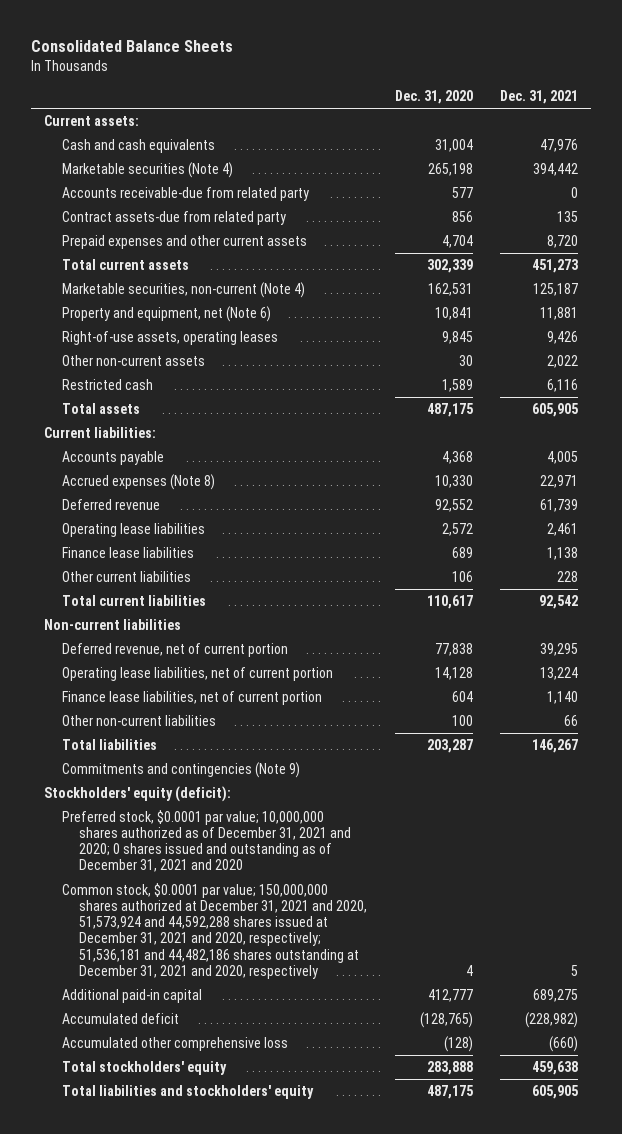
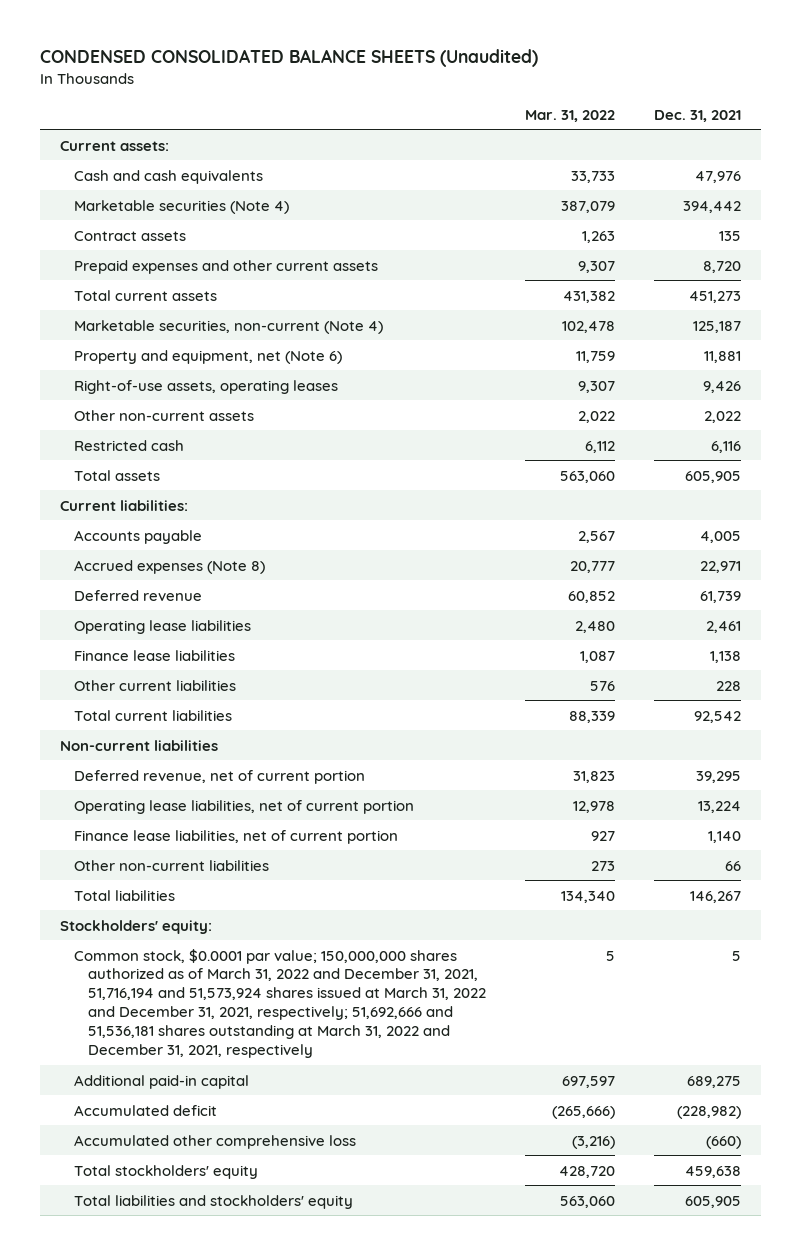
[30,40,233,53] Consolidated Balance Sheets -> [39,49,538,68] CONDENSED CONSOLIDATED BALANCE SHEETS (Unaudited)
[394,90,473,105] Dec. 31, 2020 -> none
none -> [525,109,616,122] Mar. 31, 2022
[61,186,309,201] Accounts receivable-due from related party -> none
[61,210,286,225] Contract assets-due from related party -> [73,230,186,241] Contract assets
[61,761,300,778] Commitments and contingencies (Note 9) -> none
[61,809,352,873] Preferred stock, $0.0001 par value; 10,000,000 shares authorized as of December 31, 2021 and 2020; 0 shares issued and outstanding as of December 31, 2021 and 2020 -> none
[44,785,232,802] Stockholders' equity (deficit): -> [59,919,212,934] Stockholders' equity:
[61,882,368,979] Common stock, $0.0001 par value; 150,000,000 shares authorized at December 31, 2021 and 2020, 51,573,924 and 44,592,288 shares issued at December 31, 2021 and 2020, respectively; 51,536,181 and 44,482,186 shares outstanding at December 31, 2021 and 2020, respectively -> [73,948,486,1058] Common stock, $0.0001 par value; 150,000,000 shares authorized as of March 31, 2022 and December 31, 2021, 51,716,194 and 51,573,924 shares issued at March 31, 2022 and December 31, 2021, respectively; 51,692,666 and 51,536,181 shares outstanding at March 31, 2022 and December 31, 2021, respectively

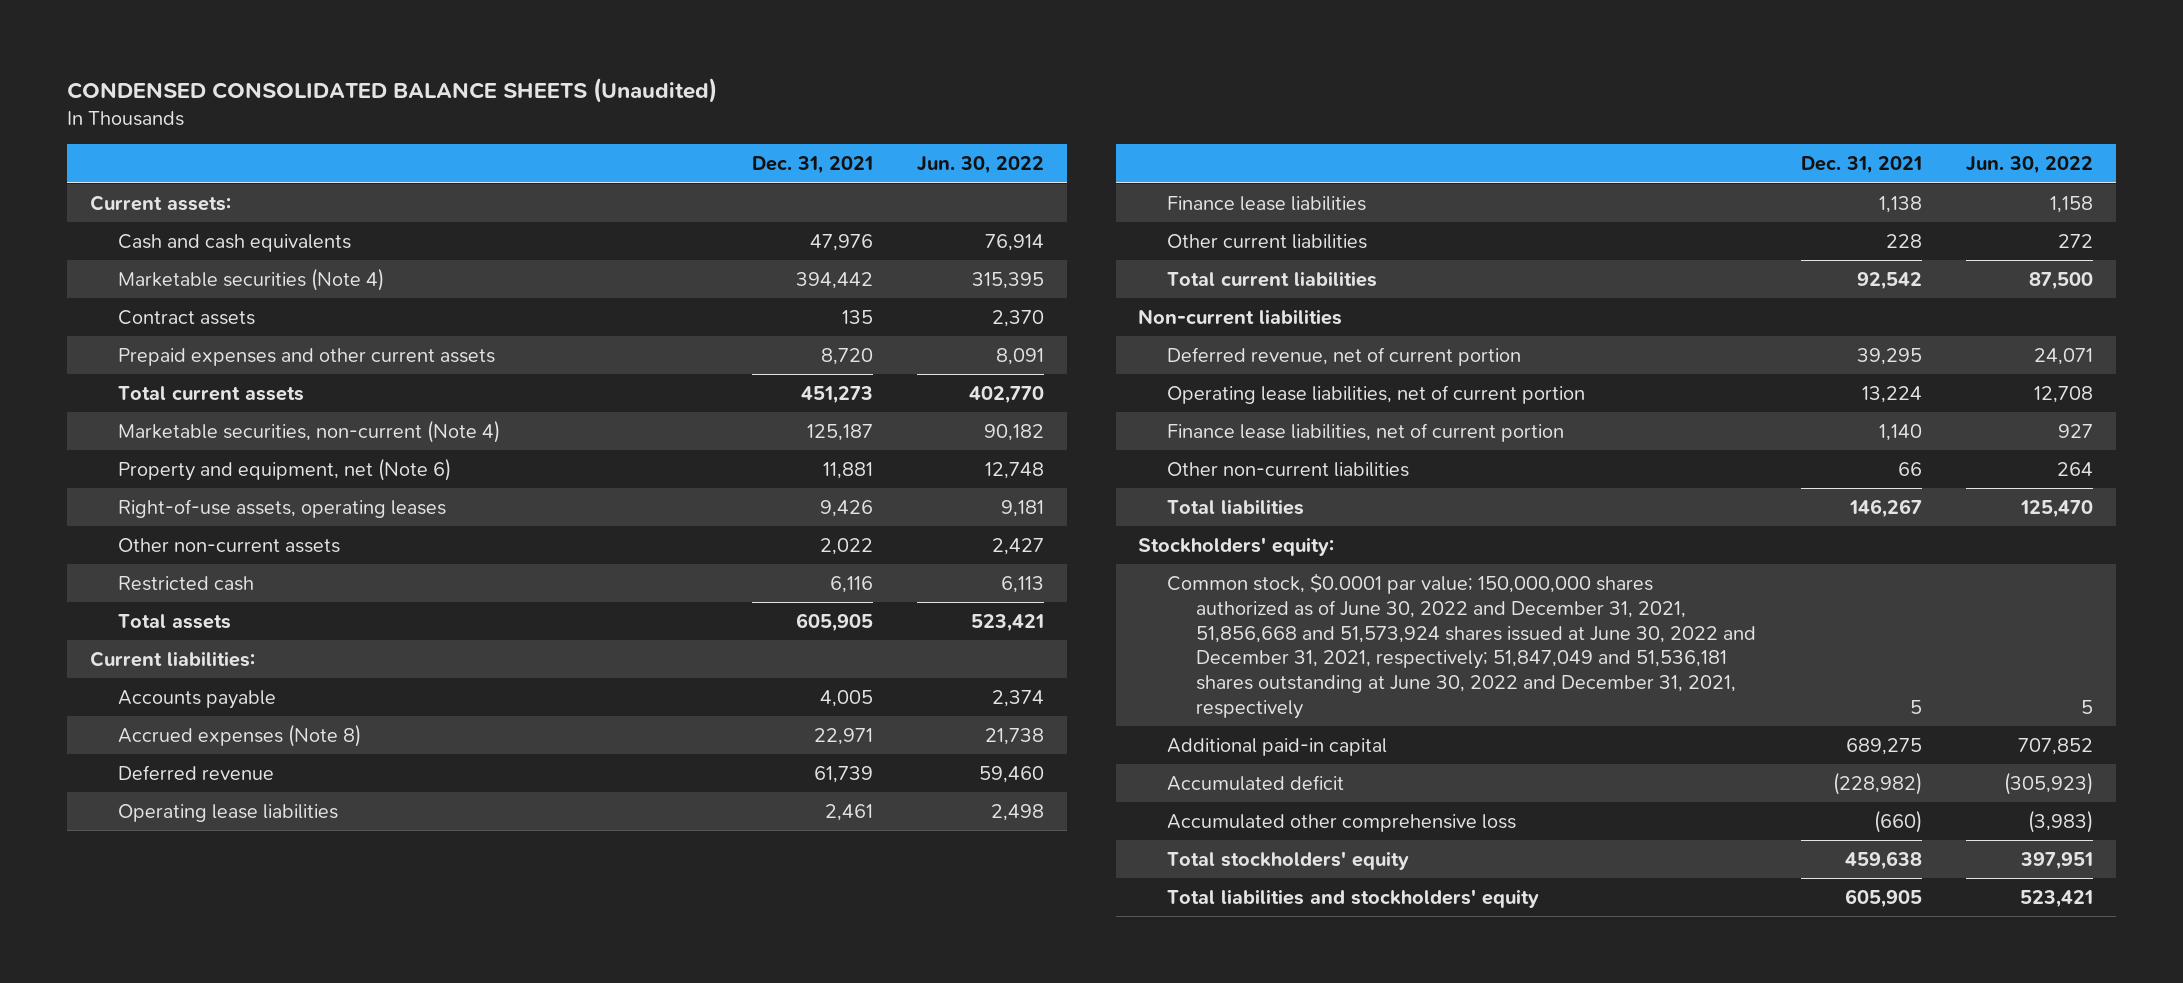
[525,109,616,122] Mar. 31, 2022 -> none
none -> [917,156,1045,175] Jun. 30, 2022
[73,948,486,1058] Common stock, $0.0001 par value; 150,000,000 shares authorized as of March 31, 2022 and December 31, 2021, 51,716,194 and 51,573,924 shares issued at March 31, 2022 and December 31, 2021, respectively; 51,692,666 and 51,536,181 shares outstanding at March 31, 2022 and December 31, 2021, respectively -> [1167,572,1756,719] Common stock, $0.0001 par value; 150,000,000 shares authorized as of June 30, 2022 and December 31, 2021, 51,856,668 and 51,573,924 shares issued at June 30, 2022 and December 31, 2021, respectively; 51,847,049 and 51,536,181 shares outstanding at June 30, 2022 and December 31, 2021, respectively

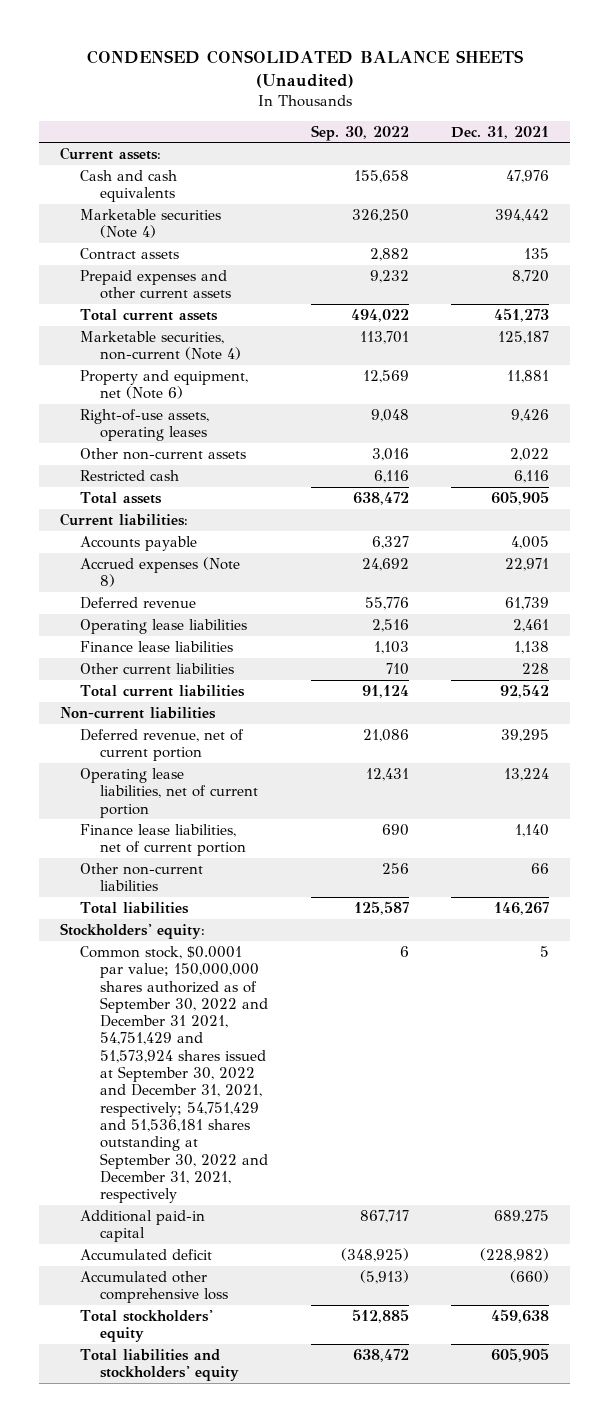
[917,156,1045,175] Jun. 30, 2022 -> none
none -> [310,124,409,141] Sep. 30, 2022
[1167,572,1756,719] Common stock, $0.0001 par value; 150,000,000 shares authorized as of June 30, 2022 and December 31, 2021, 51,856,668 and 51,573,924 shares issued at June 30, 2022 and December 31, 2021, respectively; 51,847,049 and 51,536,181 shares outstanding at June 30, 2022 and December 31, 2021, respectively -> [80,945,269,1204] Common stock, $0.0001 par value; 150,000,000 shares authorized as of September 30, 2022 and December 31 2021, 54,751,429 and 51,573,924 shares issued at September 30, 2022 and December 31, 2021, respectively; 54,751,429 and 51,536,181 shares outstanding at September 30, 2022 and December 31, 2021, respectively

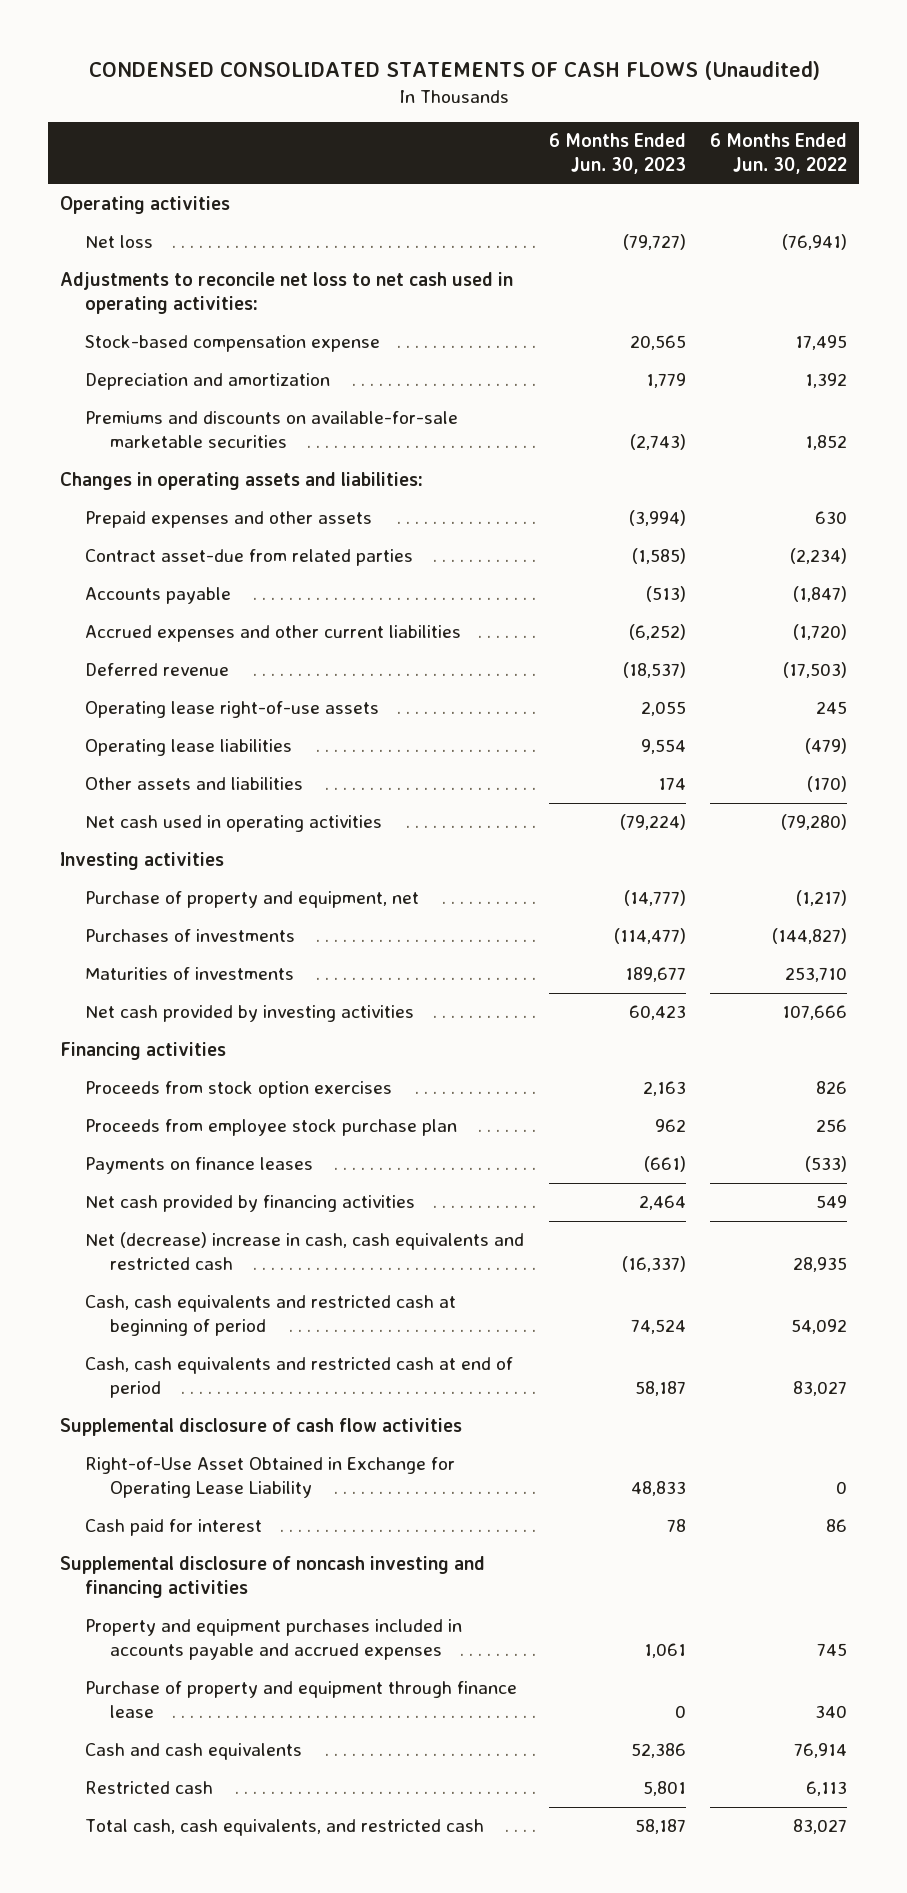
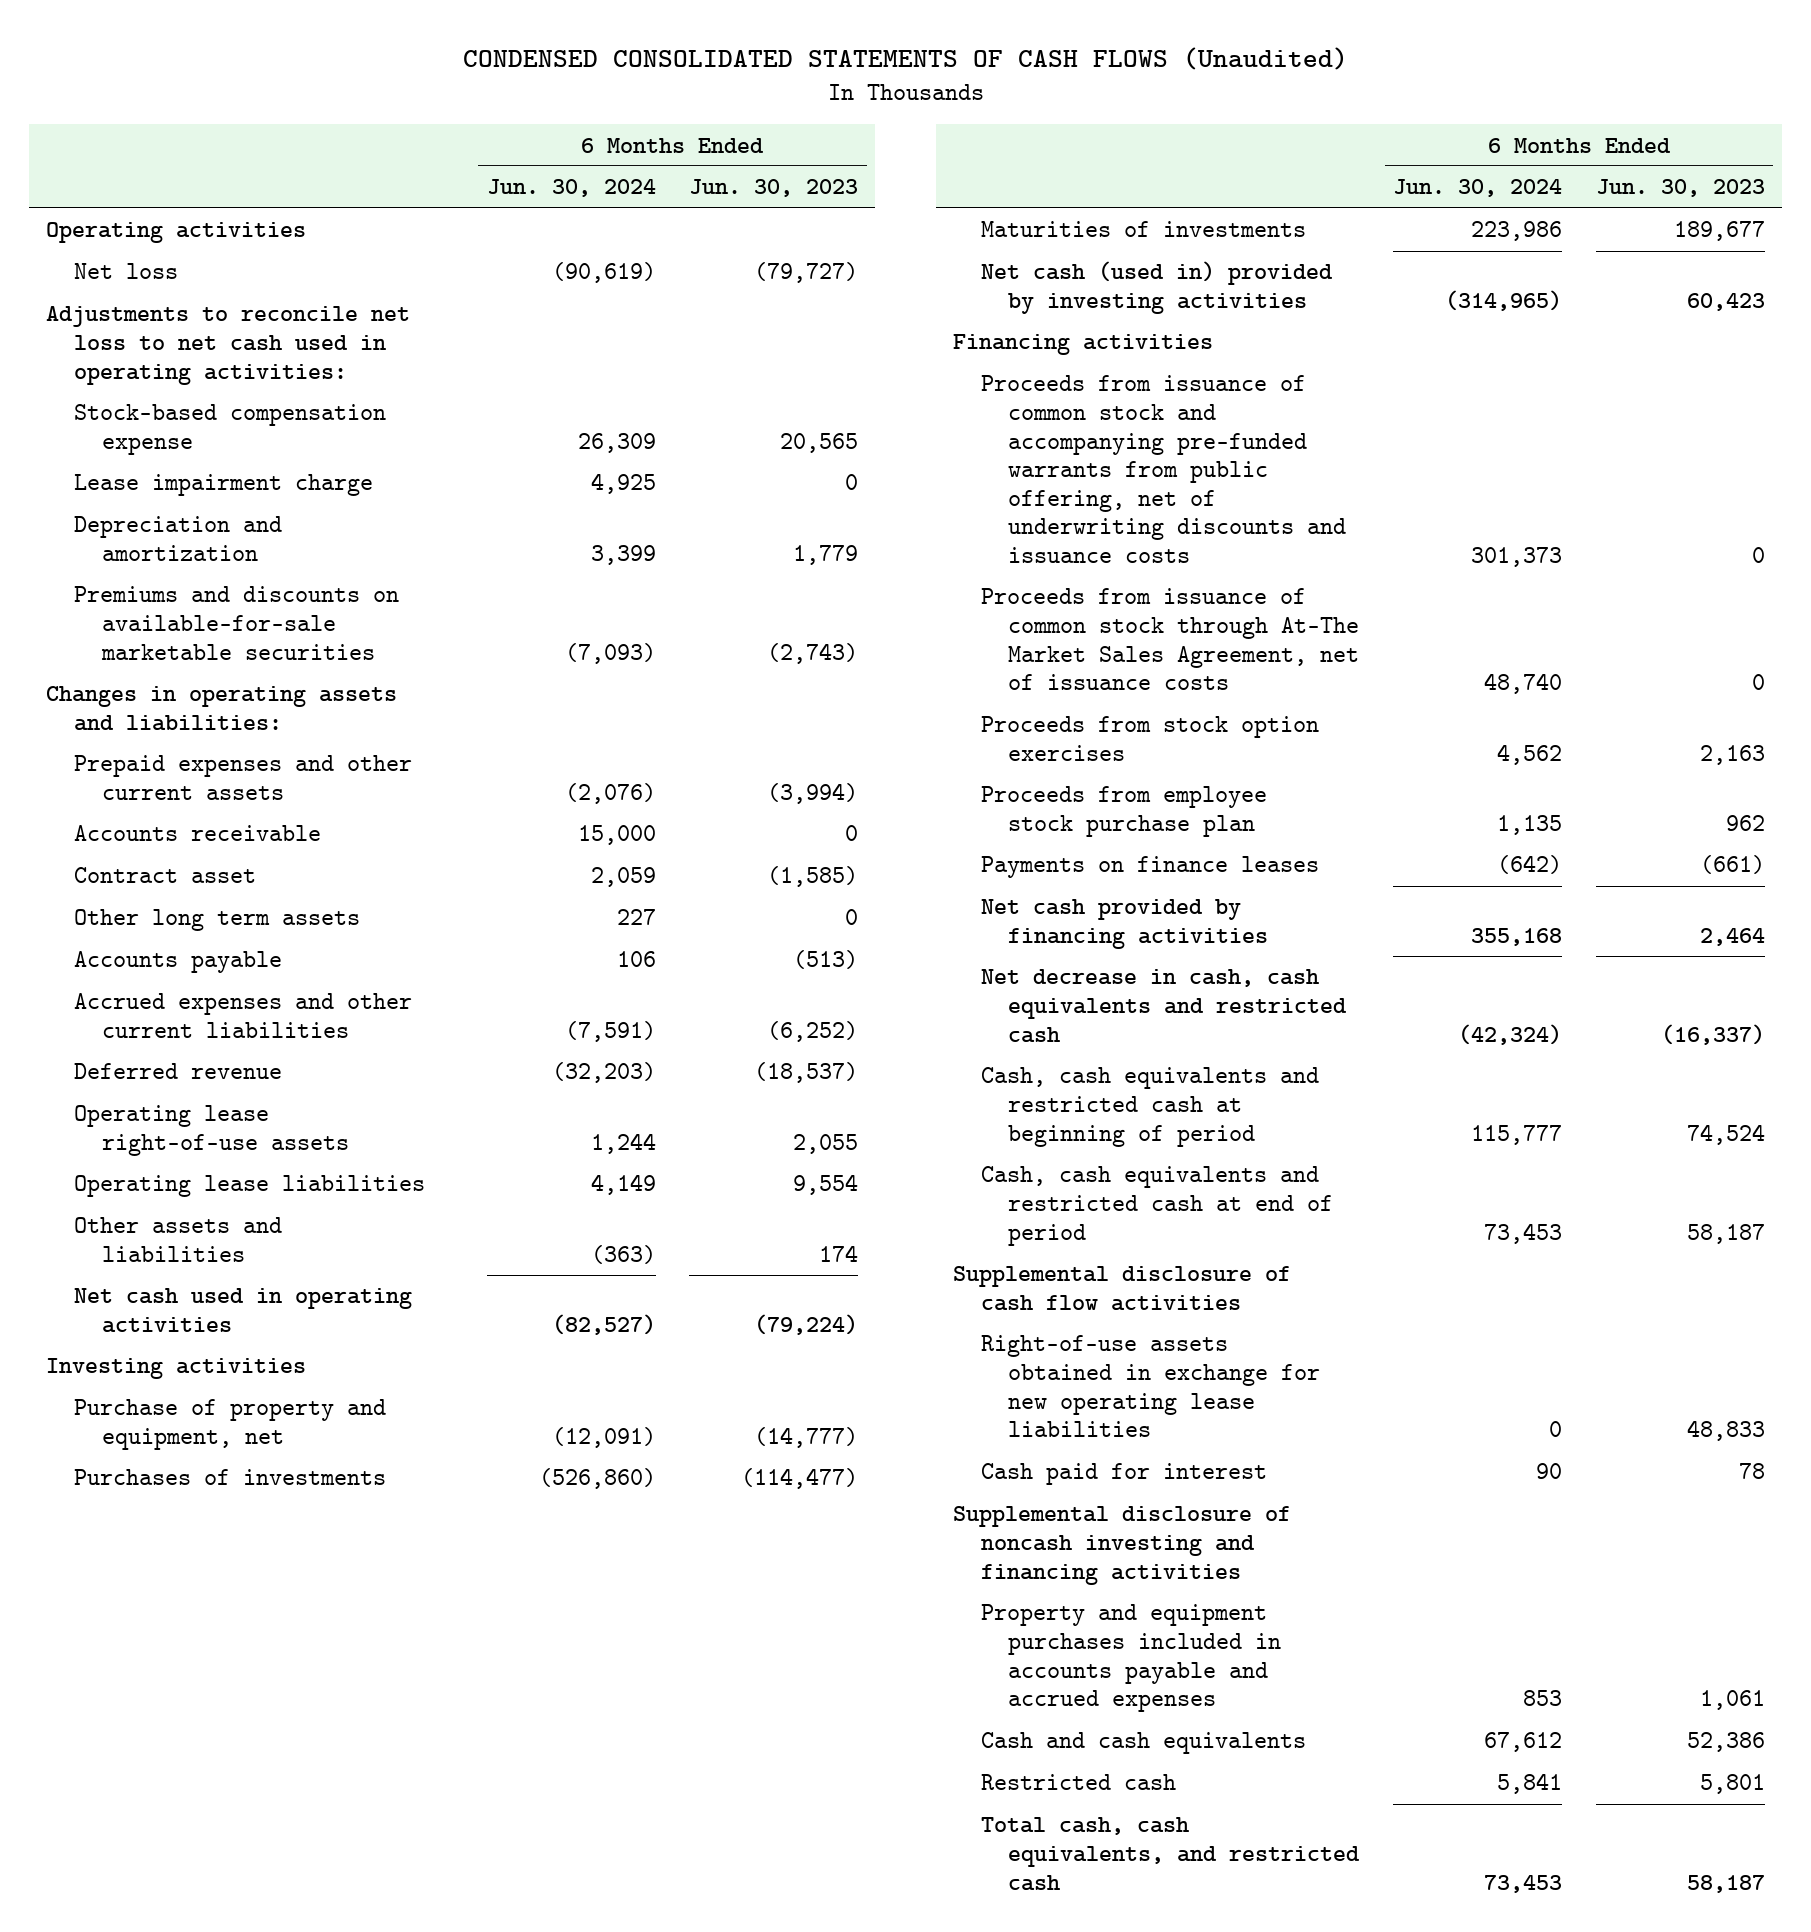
[709,133,847,175] 6 Months Ended Jun. 30, 2022 -> none
none -> [486,179,656,198] Jun. 30, 2024
none -> [74,474,374,497] Lease impairment charge
[85,511,373,529] Prepaid expenses and other assets -> [74,755,413,800] Prepaid expenses and other current assets
none -> [74,825,322,842] Accounts receivable
[85,549,414,567] Contract asset-due from related parties -> [74,867,257,884] Contract asset
none -> [74,909,361,932] Other long term assets
[85,1005,415,1023] Net cash provided by investing activities -> [980,261,1333,314] Net cash (used in) provided by investing activities
none -> [980,375,1347,564] Proceeds from issuance of common stock and accompanying pre-funded warrants from public offering, net of underwriting discounts and issuance costs
none -> [980,588,1360,691] Proceeds from issuance of common stock through At-The Market Sales Agreement, net of issuance costs
[85,1232,525,1271] Net (decrease) increase in cash, cash equivalents and restricted cash -> [980,969,1348,1043] Net decrease in cash, cash equivalents and restricted cash
[85,1457,456,1499] Right-of-Use Asset Obtained in Exchange for Operating Lease Liability -> [980,1335,1321,1438] Right-of-use assets obtained in exchange for new operating lease liabilities
[85,1681,518,1719] Purchase of property and equipment through finance lease -> none

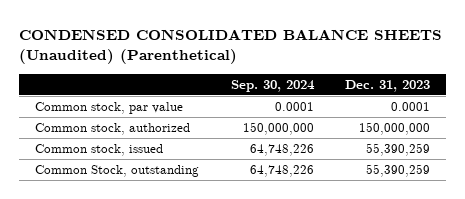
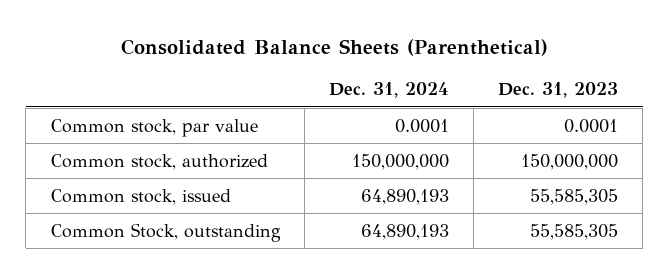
[19,28,443,65] CONDENSED CONSOLIDATED BALANCE SHEETS (Unaudited) (Parenthetical) -> [121,38,549,56] Consolidated Balance Sheets (Parenthetical)
[230,79,315,92] Sep. 30, 2024 -> none
none -> [328,82,449,99] Dec. 31, 2024
[366,143,431,157] 55,390,259 -> [529,188,618,205] 55,585,305
[366,164,431,178] 55,390,259 -> [529,223,618,240] 55,585,305

